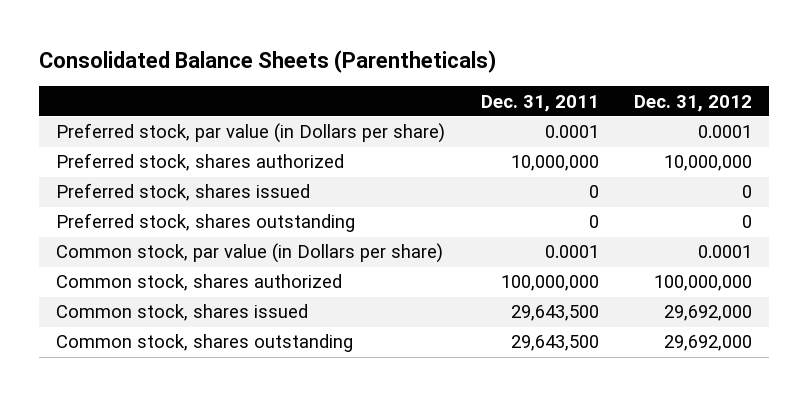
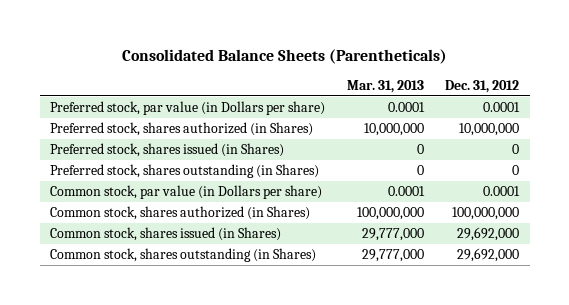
[480,94,599,112] Dec. 31, 2011 -> none
none -> [346,79,424,93] Mar. 31, 2013
[56,153,345,172] Preferred stock, shares authorized -> [50,122,314,137] Preferred stock, shares authorized (in Shares)
[56,183,311,202] Preferred stock, shares issued -> [50,143,285,158] Preferred stock, shares issued (in Shares)
[56,213,356,233] Preferred stock, shares outstanding -> [50,164,320,179] Preferred stock, shares outstanding (in Shares)
[56,274,343,292] Common stock, shares authorized -> [50,206,311,221] Common stock, shares authorized (in Shares)
[56,304,309,322] Common stock, shares issued -> [50,227,282,242] Common stock, shares issued (in Shares)
[56,334,354,353] Common stock, shares outstanding -> [50,248,317,263] Common stock, shares outstanding (in Shares)

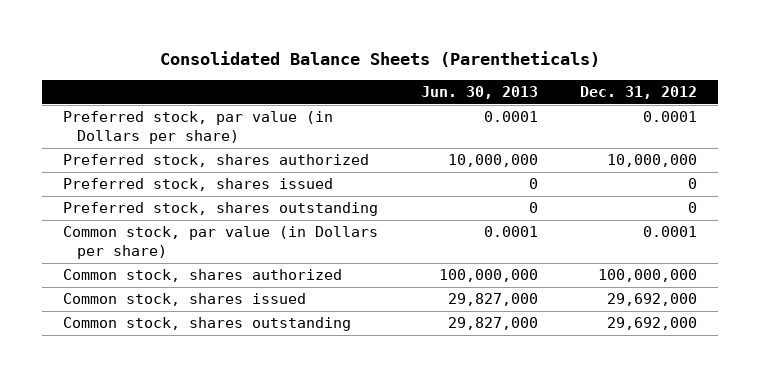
[346,79,424,93] Mar. 31, 2013 -> none
none -> [420,85,538,99] Jun. 30, 2013
[50,122,314,137] Preferred stock, shares authorized (in Shares) -> [63,154,370,168] Preferred stock, shares authorized
[50,143,285,158] Preferred stock, shares issued (in Shares) -> [63,178,334,192] Preferred stock, shares issued
[50,164,320,179] Preferred stock, shares outstanding (in Shares) -> [63,202,379,217] Preferred stock, shares outstanding
[50,206,311,221] Common stock, shares authorized (in Shares) -> [63,269,343,283] Common stock, shares authorized
[50,227,282,242] Common stock, shares issued (in Shares) -> [63,293,307,307] Common stock, shares issued
[50,248,317,263] Common stock, shares outstanding (in Shares) -> [63,317,352,332] Common stock, shares outstanding

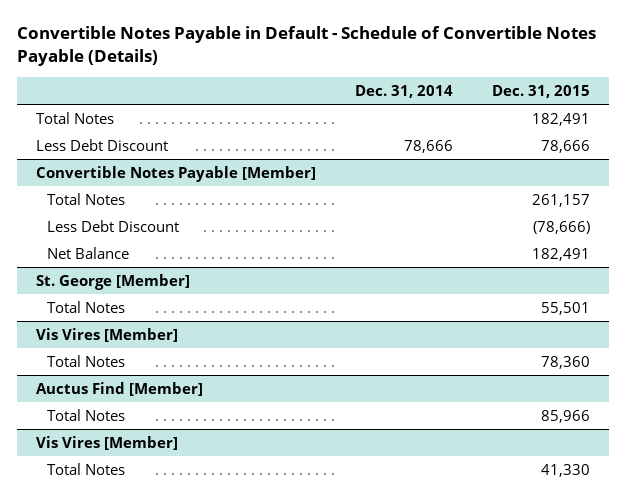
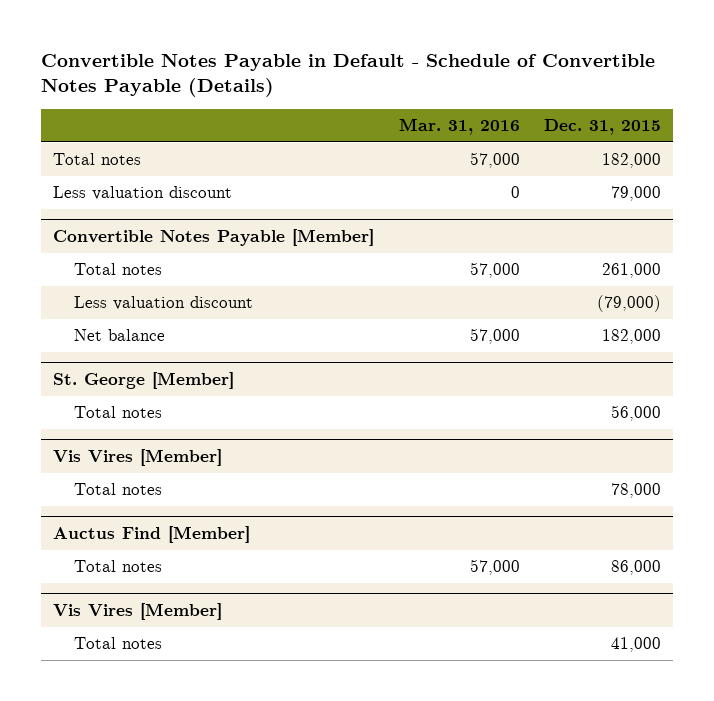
[354,84,453,98] Dec. 31, 2014 -> none
none -> [398,117,520,135] Mar. 31, 2016
[35,111,114,124] Total Notes -> [53,153,142,166] Total notes
[531,112,590,126] 182,491 -> [601,153,661,169] 182,000
[35,138,168,151] Less Debt Discount -> [53,186,233,201] Less valuation discount
[540,139,590,153] 78,666 -> [610,186,661,202] 79,000
[47,192,126,205] Total Notes -> [74,263,163,276] Total notes
[531,193,590,207] 261,157 -> [601,263,661,279] 261,000
[47,219,180,232] Less Debt Discount -> [74,296,254,311] Less valuation discount
[532,220,590,234] (78,666) -> [596,295,661,313] (79,000)
[47,246,130,259] Net Balance -> [74,329,166,342] Net balance
[531,247,590,261] 182,491 -> [601,329,661,345] 182,000
[47,300,126,313] Total Notes -> [74,406,163,419] Total notes
[540,301,590,315] 55,501 -> [610,405,661,422] 56,000
[47,354,126,367] Total Notes -> [74,483,163,496] Total notes
[540,355,590,369] 78,360 -> [610,483,661,499] 78,000
[47,408,126,421] Total Notes -> [74,560,163,573] Total notes
[540,409,590,423] 85,966 -> [610,560,661,576] 86,000
[47,462,126,475] Total Notes -> [74,637,163,650] Total notes
[540,463,590,477] 41,330 -> [610,637,661,653] 41,000

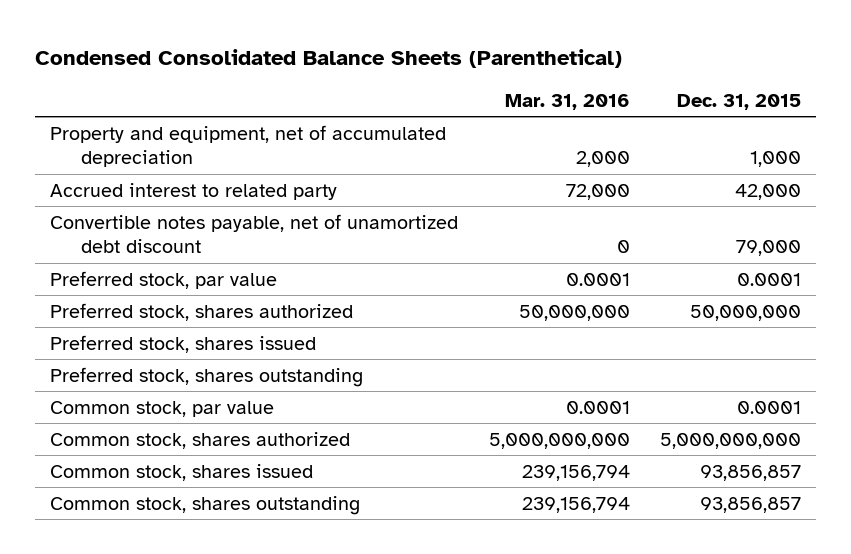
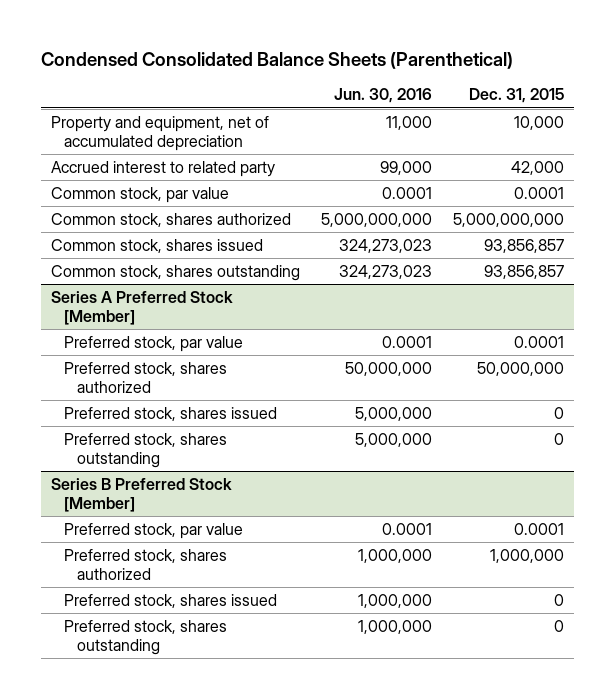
[504,93,630,110] Mar. 31, 2016 -> none
none -> [333,88,432,104] Jun. 30, 2016
[749,151,801,168] 1,000 -> [513,115,564,130] 10,000
[50,213,459,254] Convertible notes payable, net of unamortized debt discount -> none
[50,270,278,289] Preferred stock, par value -> none
[50,302,354,321] Preferred stock, shares authorized -> none
[50,334,317,353] Preferred stock, shares issued -> none
[50,366,364,387] Preferred stock, shares outstanding -> none
none -> [50,290,233,326] Series A Preferred Stock [Member]
none -> [63,335,243,352] Preferred stock, par value
none -> [63,361,227,394] Preferred stock, shares authorized
none -> [63,406,277,421] Preferred stock, shares issued
none -> [63,432,227,469] Preferred stock, shares outstanding
none -> [50,477,232,513] Series B Preferred Stock [Member]
none -> [63,522,243,539] Preferred stock, par value
none -> [63,548,227,581] Preferred stock, shares authorized
none -> [63,593,277,608] Preferred stock, shares issued
none -> [63,619,227,656] Preferred stock, shares outstanding

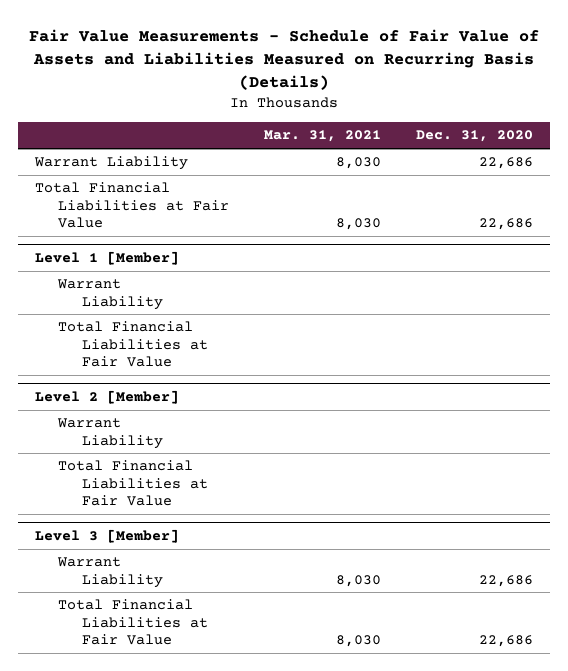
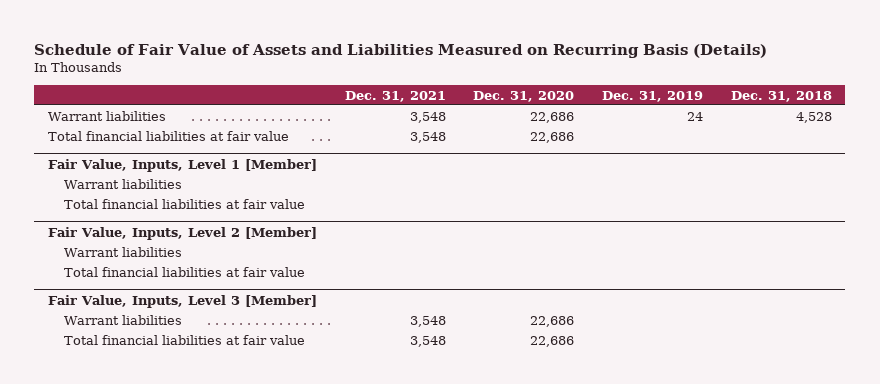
[29,28,540,90] Fair Value Measurements - Schedule of Fair Value of Assets and Liabilities Measured on Recurring Basis (Details) -> [34,43,768,58] Schedule of Fair Value of Assets and Liabilities Measured on Recurring Basis (Details)
[264,130,382,143] Mar. 31, 2021 -> none
none -> [344,90,446,102] Dec. 31, 2021
none -> [602,90,704,102] Dec. 31, 2019
none -> [730,90,832,102] Dec. 31, 2018
[34,156,189,171] Warrant Liability -> [48,110,167,121] Warrant liabilities
[35,182,230,228] Total Financial Liabilities at Fair Value -> [48,130,290,141] Total financial liabilities at fair value
[35,251,180,266] Level 1 [Member] -> [48,158,318,172] Fair Value, Inputs, Level 1 [Member]
[57,279,163,310] Warrant Liability -> [64,178,183,189] Warrant liabilities
[58,321,208,367] Total Financial Liabilities at Fair Value -> [64,198,306,209] Total financial liabilities at fair value
[35,390,180,405] Level 2 [Member] -> [48,226,318,240] Fair Value, Inputs, Level 2 [Member]
[57,418,163,449] Warrant Liability -> [64,246,183,257] Warrant liabilities
[58,460,208,506] Total Financial Liabilities at Fair Value -> [64,266,306,277] Total financial liabilities at fair value
[35,529,180,544] Level 3 [Member] -> [48,294,318,308] Fair Value, Inputs, Level 3 [Member]
[57,557,163,588] Warrant Liability -> [64,314,183,325] Warrant liabilities
[58,599,208,645] Total Financial Liabilities at Fair Value -> [64,334,306,345] Total financial liabilities at fair value

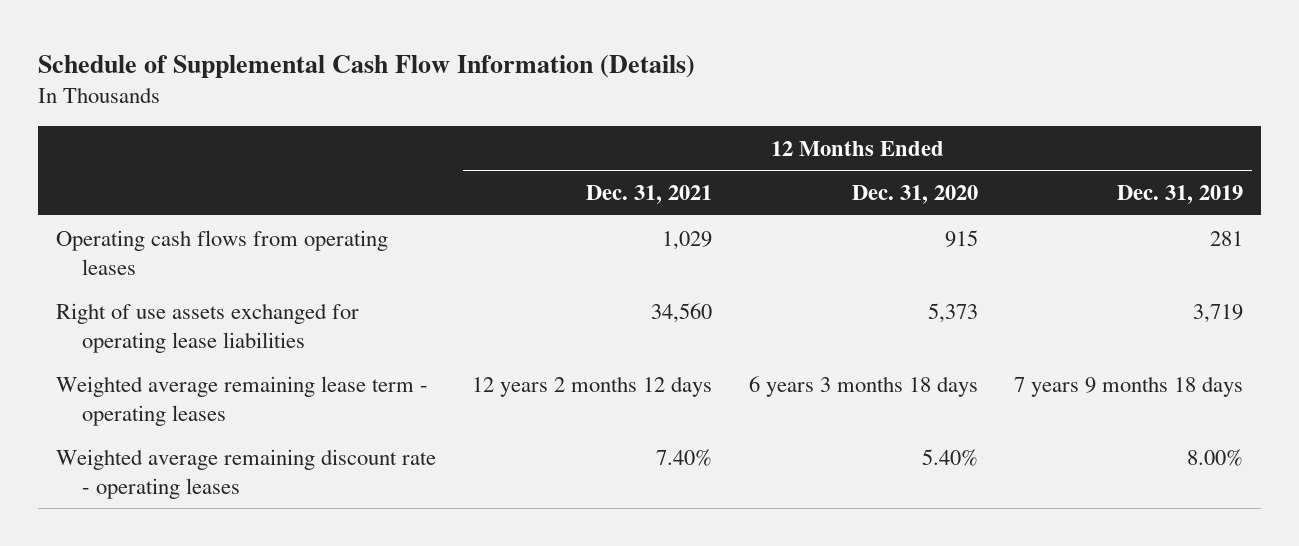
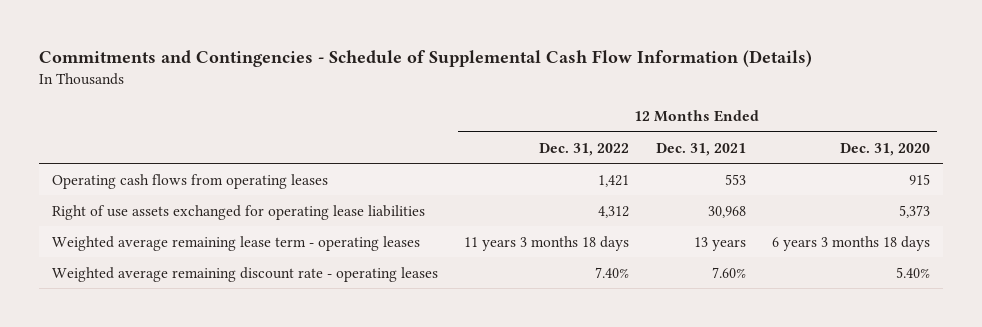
[37,54,695,78] Schedule of Supplemental Cash Flow Information (Details) -> [38,50,812,68] Commitments and Contingencies - Schedule of Supplemental Cash Flow Information (Details)
[1116,184,1243,204] Dec. 31, 2019 -> none
none -> [539,142,630,156] Dec. 31, 2022
[662,230,713,250] 1,029 -> [724,173,746,185] 553
[651,302,713,323] 34,560 -> [707,205,746,218] 30,968
[472,375,713,397] 12 years 2 months 12 days -> [693,236,746,251] 13 years
[656,448,713,466] 7.40% -> [711,266,746,278] 7.60%

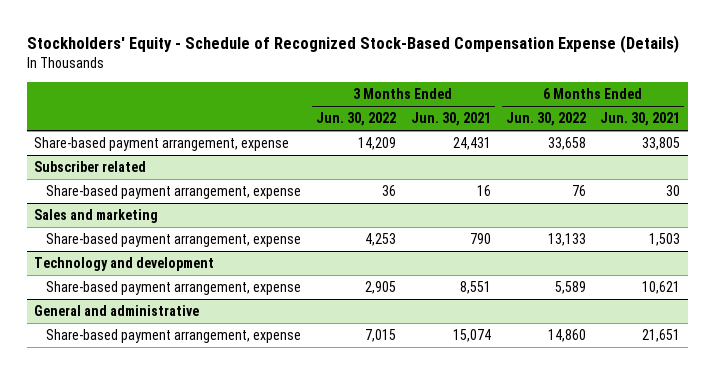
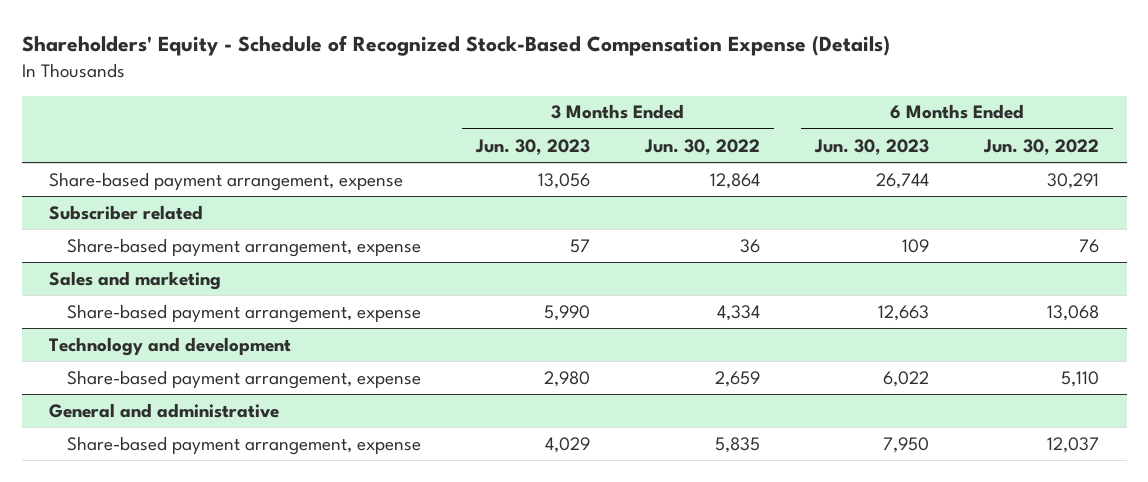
[26,34,679,53] Stockholders' Equity - Schedule of Recognized Stock-Based Compensation Expense (Details) -> [21,35,890,57] Shareholders' Equity - Schedule of Recognized Stock-Based Compensation Expense (Details)
[410,112,491,127] Jun. 30, 2021 -> none
[600,112,681,127] Jun. 30, 2021 -> none
none -> [475,138,591,155] Jun. 30, 2023
none -> [814,138,930,155] Jun. 30, 2023
[358,136,397,150] 14,209 -> [710,172,761,189] 12,864
[547,136,586,150] 33,658 -> [1047,172,1100,189] 30,291
[365,232,397,246] 4,253 -> [717,304,761,321] 4,334
[547,232,586,246] 13,133 -> [1047,304,1100,321] 13,068
[365,280,397,294] 2,905 -> [715,370,761,387] 2,659
[554,280,586,294] 5,589 -> [1061,370,1100,387] 5,110
[365,328,397,342] 7,015 -> [715,436,761,453] 5,835
[547,328,586,342] 14,860 -> [1047,436,1100,453] 12,037

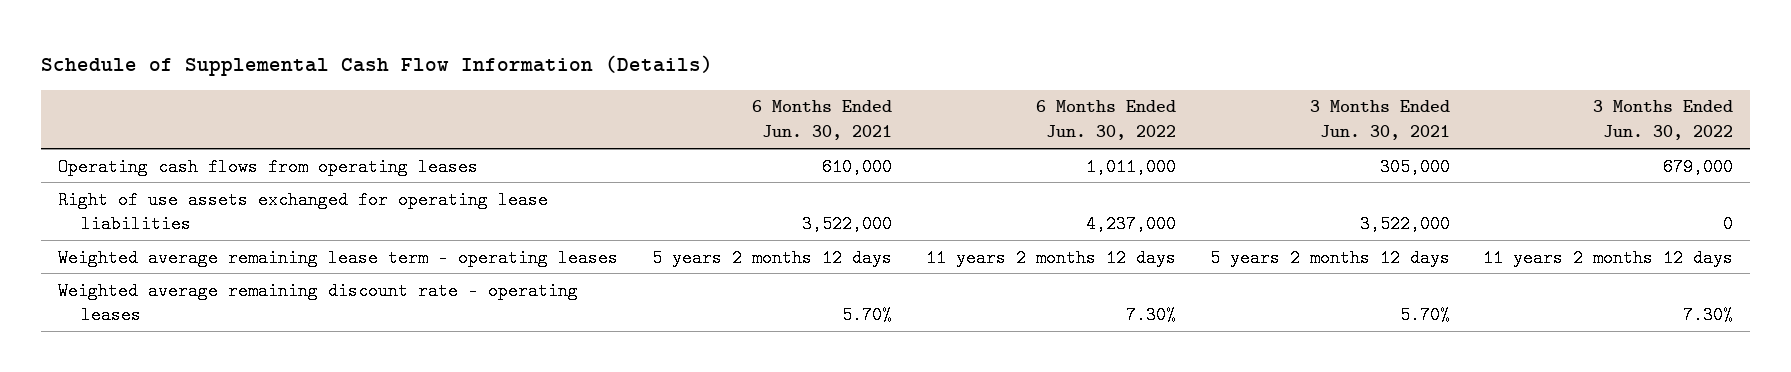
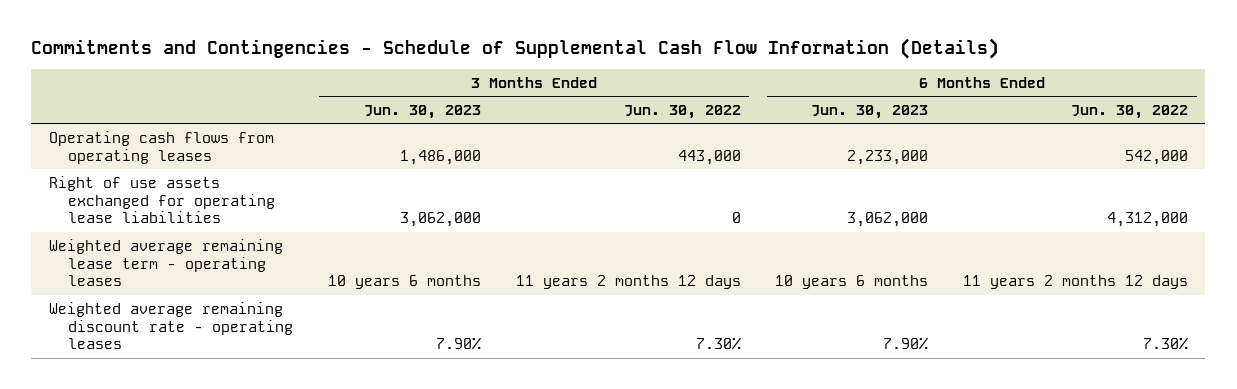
[41,54,714,76] Schedule of Supplemental Cash Flow Information (Details) -> [31,38,1000,60] Commitments and Contingencies - Schedule of Supplemental Cash Flow Information (Details)
[751,100,892,141] 6 Months Ended Jun. 30, 2021 -> none
[1309,100,1450,141] 3 Months Ended Jun. 30, 2021 -> none
none -> [363,105,481,120] Jun. 30, 2023
none -> [811,105,929,120] Jun. 30, 2023
[1085,157,1176,176] 1,011,000 -> [1125,149,1189,165] 542,000
[1663,157,1734,176] 679,000 -> [677,149,741,165] 443,000
[1085,215,1176,234] 4,237,000 -> [1107,212,1189,228] 4,312,000

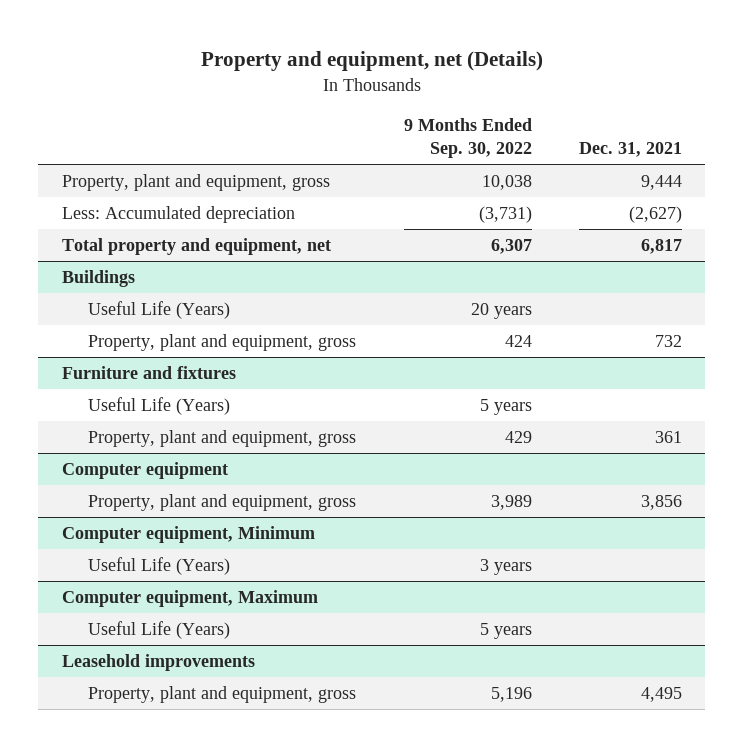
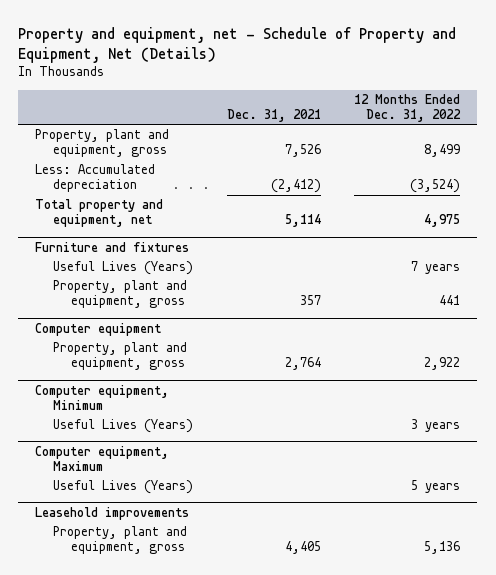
[200,51,543,72] Property and equipment, net (Details) -> [18,26,457,63] Property and equipment, net - Schedule of Property and Equipment, Net (Details)
[403,118,532,158] 9 Months Ended Sep. 30, 2022 -> none
none -> [354,93,462,123] 12 Months Ended Dec. 31, 2022
[61,270,135,288] Buildings -> none
[88,301,231,320] Useful Life (Years) -> none
[88,334,357,352] Property, plant and equipment, gross -> none
[640,175,682,191] 9,444 -> [284,144,321,158] 7,526
[628,206,682,224] (2,627) -> [270,179,321,194] (2,412)
[640,239,682,255] 6,817 -> [284,214,321,228] 5,114
[88,397,231,416] Useful Life (Years) -> [53,261,194,276] Useful Lives (Years)
[654,431,682,444] 361 -> [299,295,321,306] 357
[640,495,682,511] 3,856 -> [284,357,321,371] 2,764
[88,557,231,576] Useful Life (Years) -> [53,419,194,434] Useful Lives (Years)
[88,621,231,640] Useful Life (Years) -> [53,480,194,495] Useful Lives (Years)
[640,687,682,703] 4,495 -> [284,541,321,555] 4,405

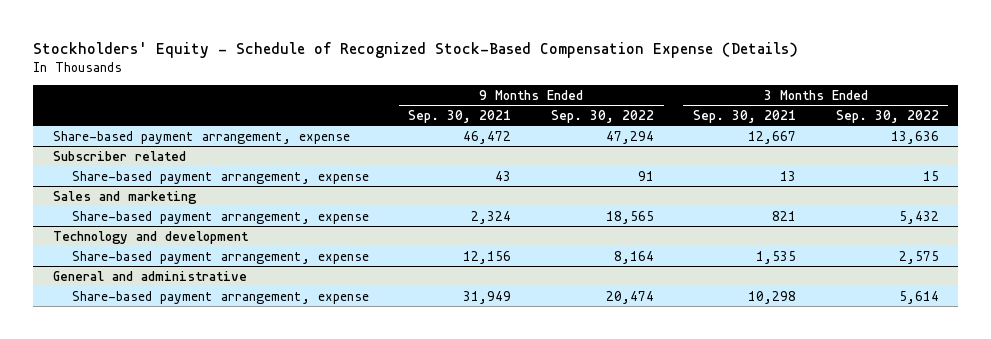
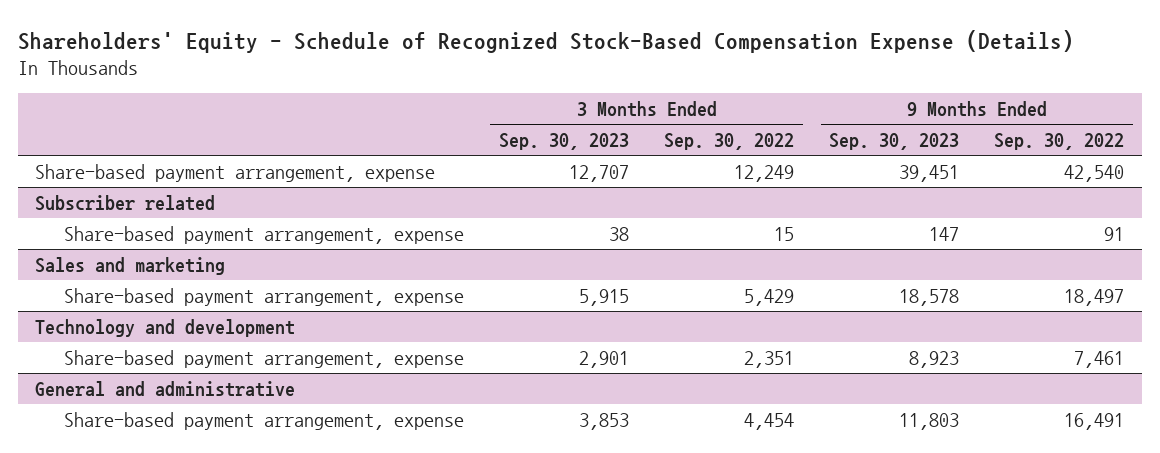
[32,41,798,58] Stockholders' Equity - Schedule of Recognized Stock-Based Compensation Expense (Details) -> [17,29,1074,53] Shareholders' Equity - Schedule of Recognized Stock-Based Compensation Expense (Details)
[408,109,512,123] Sep. 30, 2021 -> none
[693,109,797,123] Sep. 30, 2021 -> none
none -> [499,133,630,151] Sep. 30, 2023
none -> [829,133,960,151] Sep. 30, 2023
[605,130,654,144] 47,294 -> [1064,164,1125,182] 42,540
[890,130,939,144] 13,636 -> [734,164,795,182] 12,249
[605,210,654,224] 18,565 -> [1064,288,1125,306] 18,497
[898,210,939,224] 5,432 -> [744,288,795,306] 5,429
[613,250,654,264] 8,164 -> [1074,350,1125,368] 7,461
[898,250,939,264] 2,575 -> [744,350,795,368] 2,351
[605,290,654,304] 20,474 -> [1064,412,1125,430] 16,491
[898,290,939,304] 5,614 -> [744,412,795,430] 4,454

